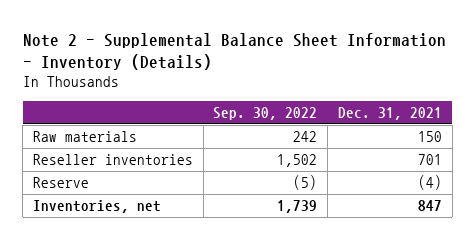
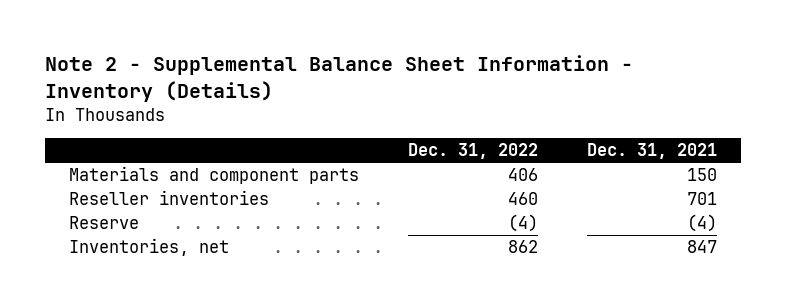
[213,106,318,120] Sep. 30, 2022 -> none
none -> [407,143,538,160] Dec. 31, 2022
[32,131,137,143] Raw materials -> [68,166,359,185] Materials and component parts

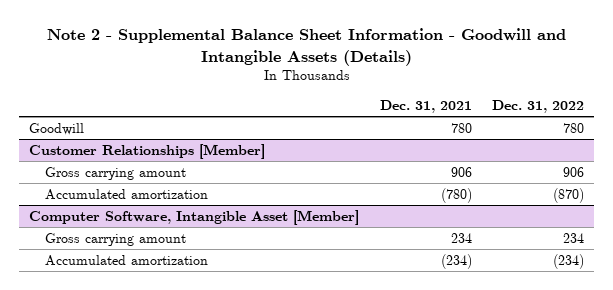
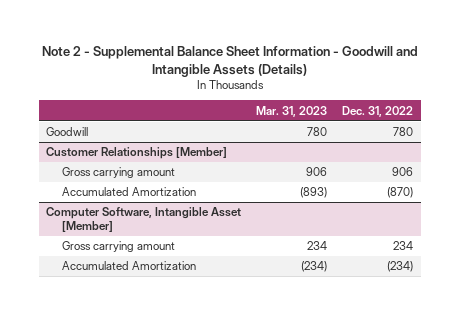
[379,99,472,113] Dec. 31, 2021 -> none
none -> [256,105,328,117] Mar. 31, 2023
[45,188,209,200] Accumulated amortization -> [62,187,197,197] Accumulated Amortization
[45,254,209,266] Accumulated amortization -> [62,261,197,271] Accumulated Amortization

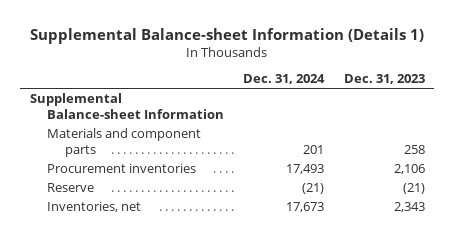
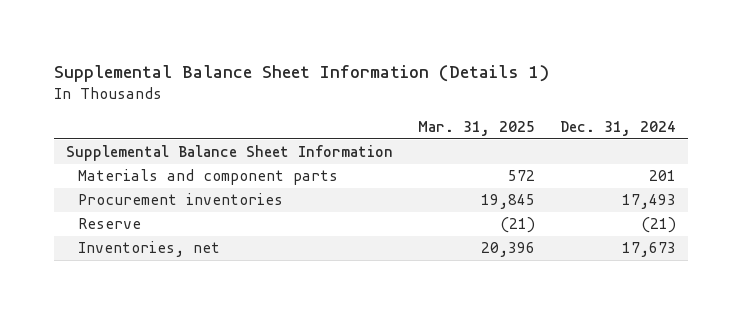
[30,27,425,44] Supplemental Balance-sheet Information (Details 1) -> [53,64,549,82] Supplemental Balance Sheet Information (Details 1)
[343,74,425,85] Dec. 31, 2023 -> none
none -> [417,121,535,137] Mar. 31, 2025
[29,93,225,119] Supplemental Balance-sheet Information -> [66,145,394,162] Supplemental Balance Sheet Information

